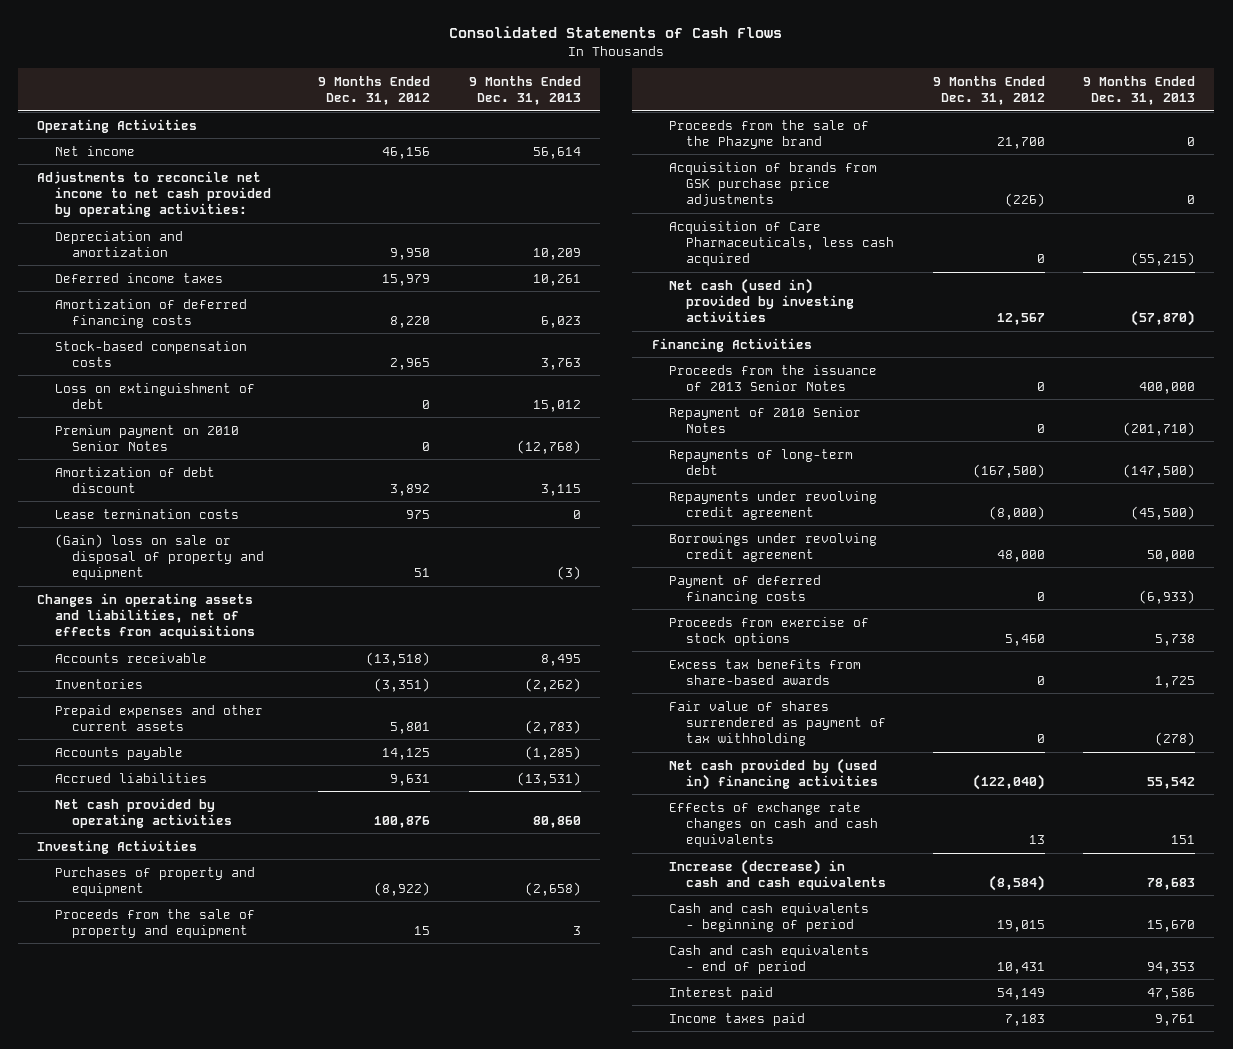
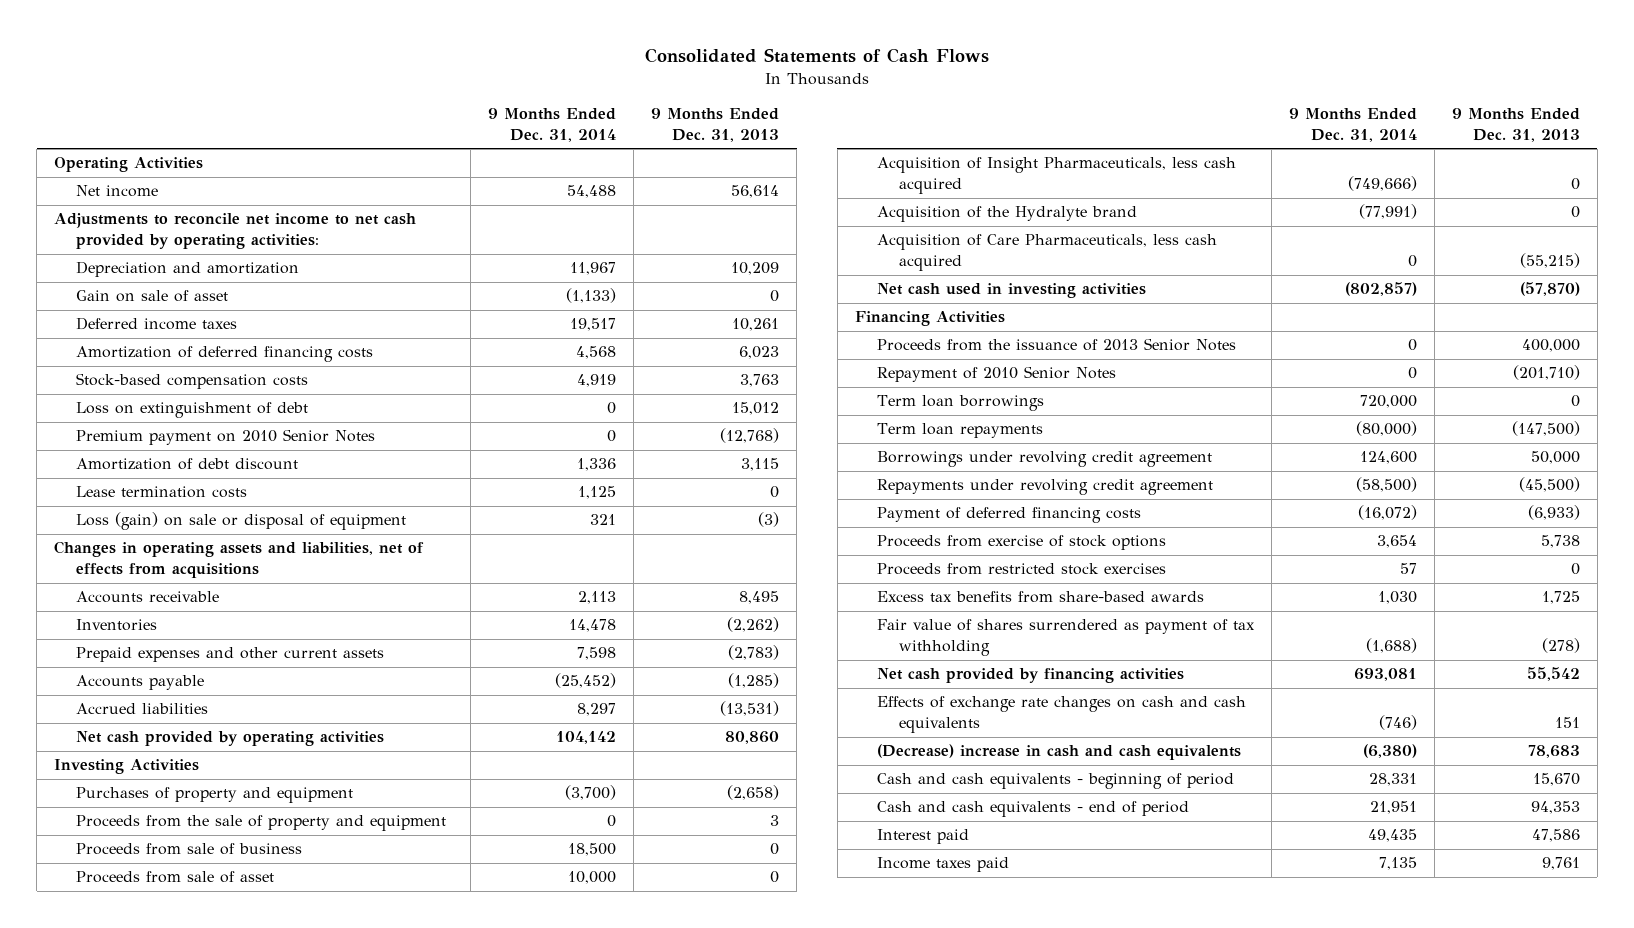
[318,75,431,106] 9 Months Ended Dec. 31, 2012 -> none
none -> [488,108,617,142] 9 Months Ended Dec. 31, 2014
none -> [76,290,229,303] Gain on sale of asset
[54,533,264,581] (Gain) loss on sale or disposal of property and equipment -> [76,512,407,531] Loss (gain) on sale or disposal of equipment
[668,119,869,149] Proceeds from the sale of the Phazyme brand -> [76,843,303,856] Proceeds from sale of business
none -> [76,871,275,884] Proceeds from sale of asset
[668,161,877,207] Acquisition of brands from GSK purchase price adjustments -> [877,157,1237,195] Acquisition of Insight Pharmaceuticals, less cash acquired
none -> [877,206,1138,223] Acquisition of the Hydralyte brand
[668,277,855,323] Net cash (used in) provided by investing activities -> [877,283,1147,299] Net cash used in investing activities
none -> [877,395,1045,412] Term loan borrowings
[668,448,853,475] Repayments of long-term debt -> [877,423,1044,439] Term loan repayments
[668,490,877,520] Repayments under revolving credit agreement -> [877,479,1214,496] Repayments under revolving credit agreement
none -> [877,563,1167,576] Proceeds from restricted stock exercises
[668,757,879,790] Net cash provided by (used in) financing activities -> [877,668,1185,684] Net cash provided by financing activities
[668,858,887,890] Increase (decrease) in cash and cash equivalents -> [877,744,1242,761] (Decrease) increase in cash and cash equivalents

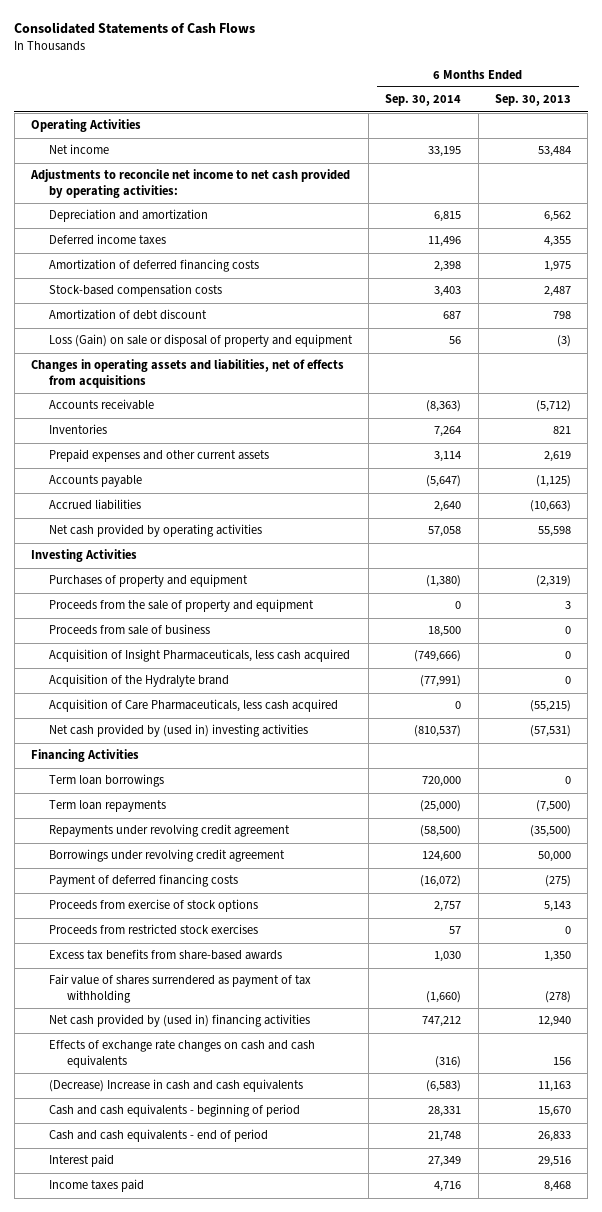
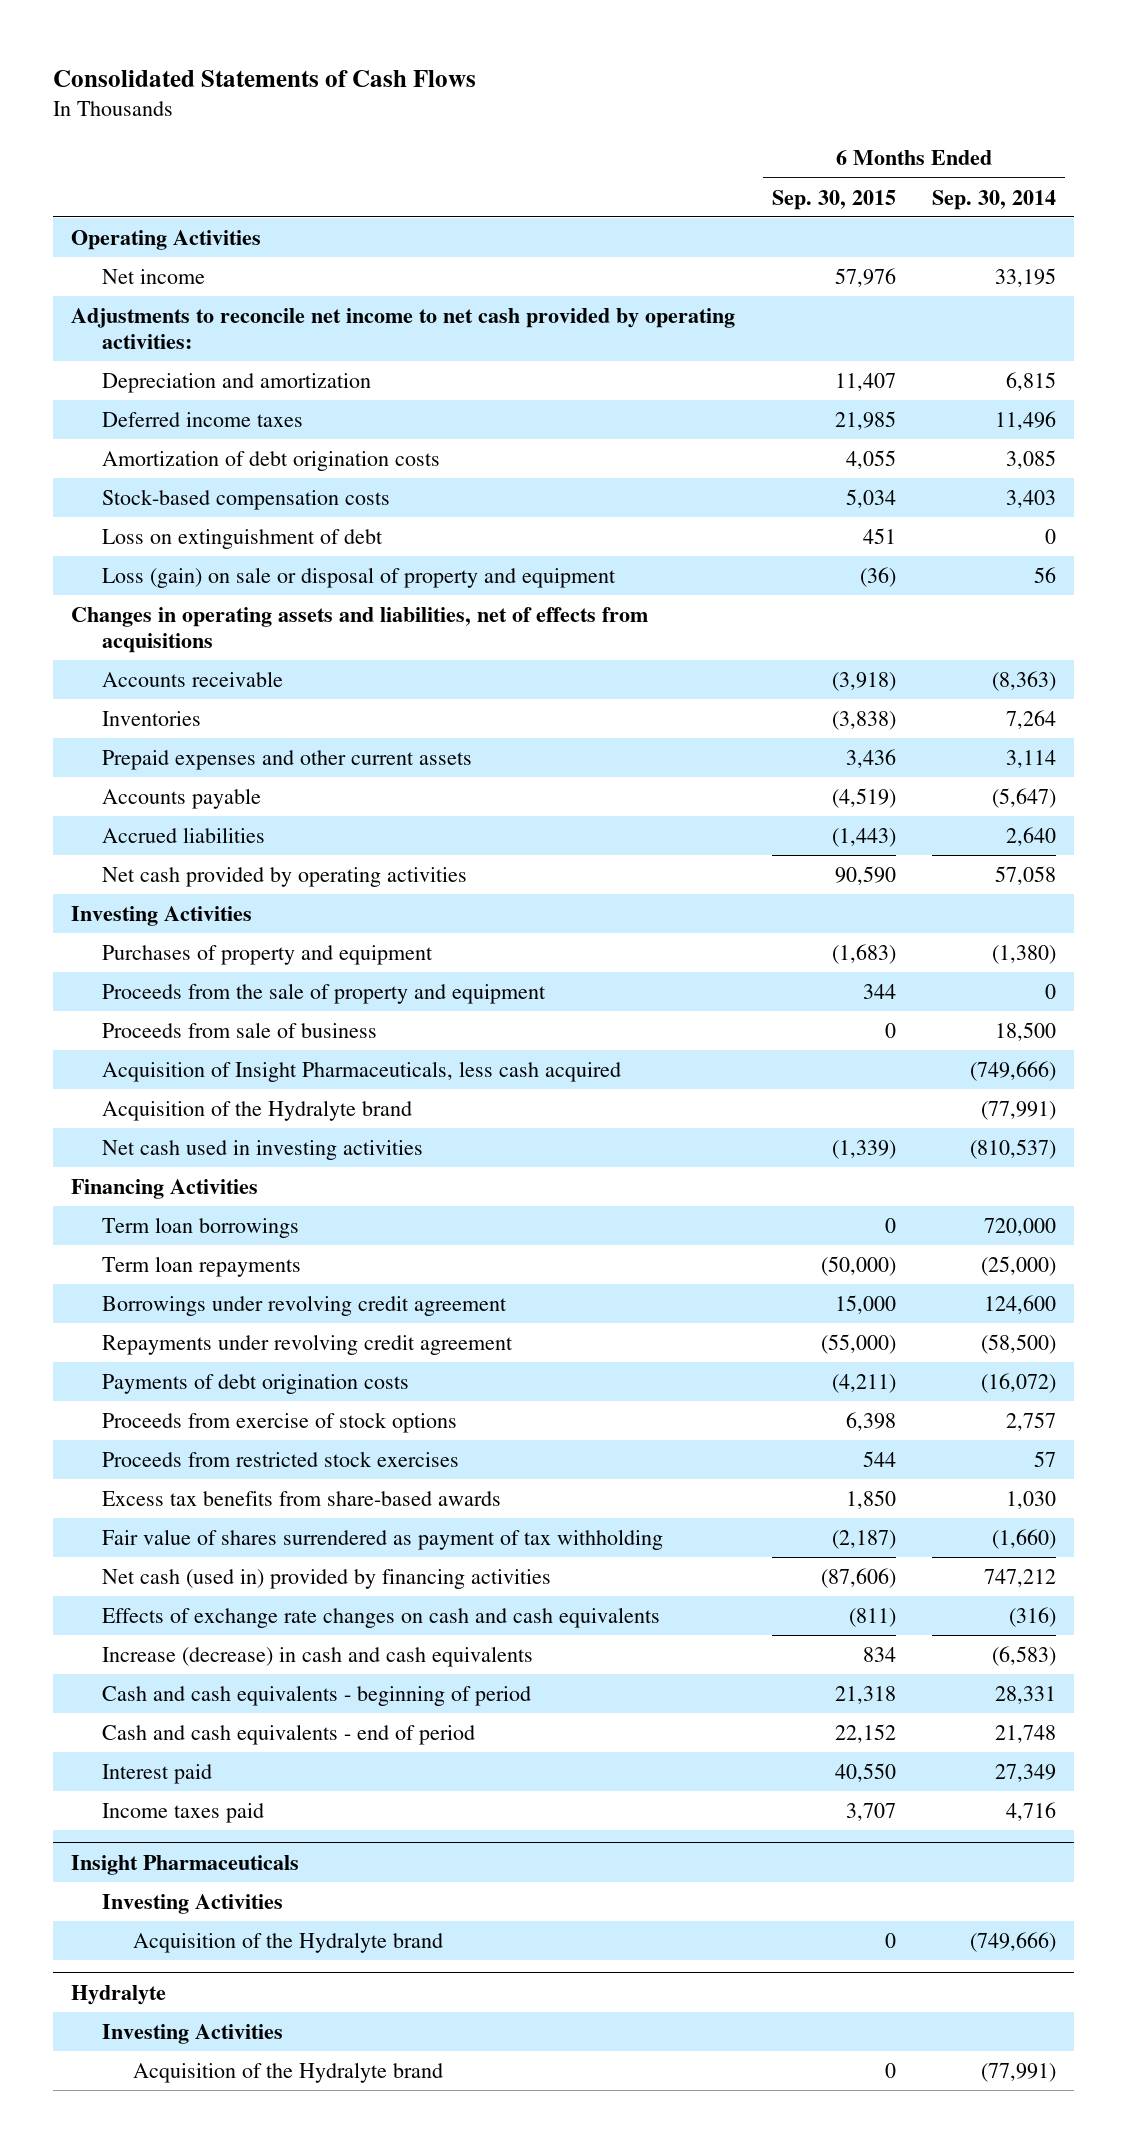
[494,94,571,107] Sep. 30, 2013 -> none
none -> [771,189,896,210] Sep. 30, 2015
[48,259,259,273] Amortization of deferred financing costs -> [101,450,440,471] Amortization of debt origination costs
[434,261,462,273] 2,398 -> [1006,449,1057,469] 3,085
[48,309,207,321] Amortization of debt discount -> none
none -> [101,528,383,549] Loss on extinguishment of debt
[48,334,353,348] Loss (Gain) on sale or disposal of property and equipment -> [101,566,616,588] Loss (gain) on sale or disposal of property and equipment
[48,699,338,713] Acquisition of Care Pharmaceuticals, less cash acquired -> none
[48,724,308,738] Net cash provided by (used in) investing activities -> [101,1139,423,1160] Net cash used in investing activities
[48,824,290,838] Repayments under revolving credit agreement -> [101,1333,513,1355] Repayments under revolving credit agreement
[48,874,238,888] Payment of deferred financing costs -> [101,1373,409,1394] Payments of debt origination costs
[48,1014,310,1028] Net cash provided by (used in) financing activities -> [101,1568,551,1589] Net cash (used in) provided by financing activities
[48,1079,303,1093] (Decrease) Increase in cash and cash equivalents -> [101,1645,533,1667] Increase (decrease) in cash and cash equivalents
none -> [71,1854,300,1875] Insight Pharmaceuticals
none -> [101,1893,283,1914] Investing Activities
none -> [132,1931,443,1953] Acquisition of the Hydralyte brand
none -> [71,1984,167,2005] Hydralyte
none -> [101,2023,283,2044] Investing Activities
none -> [132,2061,443,2083] Acquisition of the Hydralyte brand

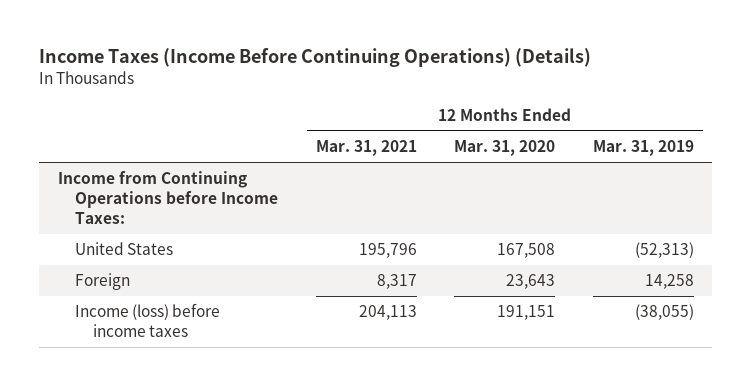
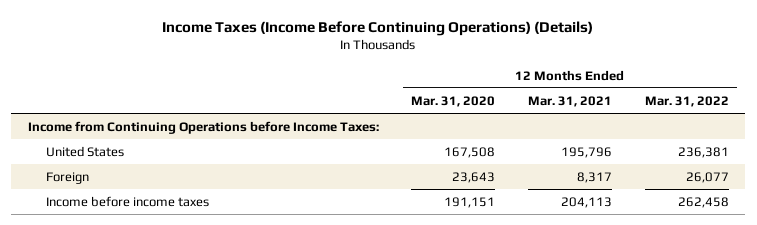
[592,140,694,157] Mar. 31, 2019 -> none
none -> [645,95,730,107] Mar. 31, 2022
[75,303,221,338] Income (loss) before income taxes -> [46,195,210,207] Income before income taxes

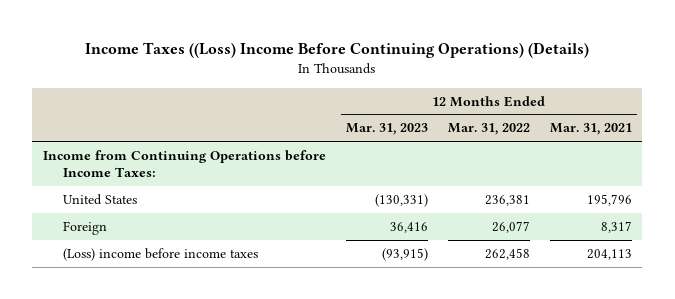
[162,20,594,36] Income Taxes (Income Before Continuing Operations) (Details) -> [85,42,590,59] Income Taxes ((Loss) Income Before Continuing Operations) (Details)
[411,95,496,107] Mar. 31, 2020 -> none
none -> [345,123,428,136] Mar. 31, 2023
[46,195,210,207] Income before income taxes -> [62,248,258,262] (Loss) income before income taxes

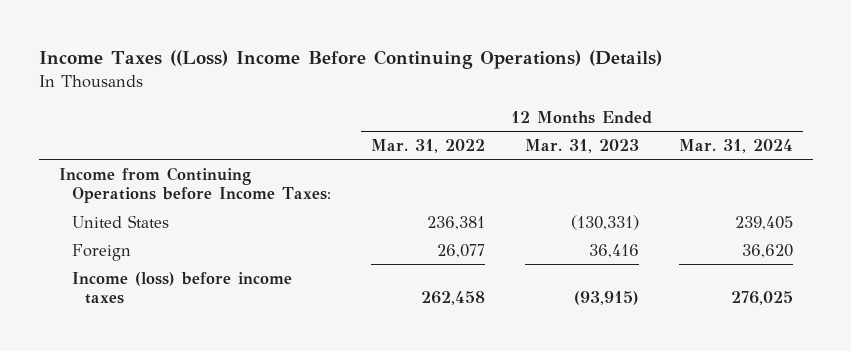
[550,123,633,136] Mar. 31, 2021 -> none
none -> [678,138,793,153] Mar. 31, 2024
[62,248,258,262] (Loss) income before income taxes -> [71,271,292,305] Income (loss) before income taxes

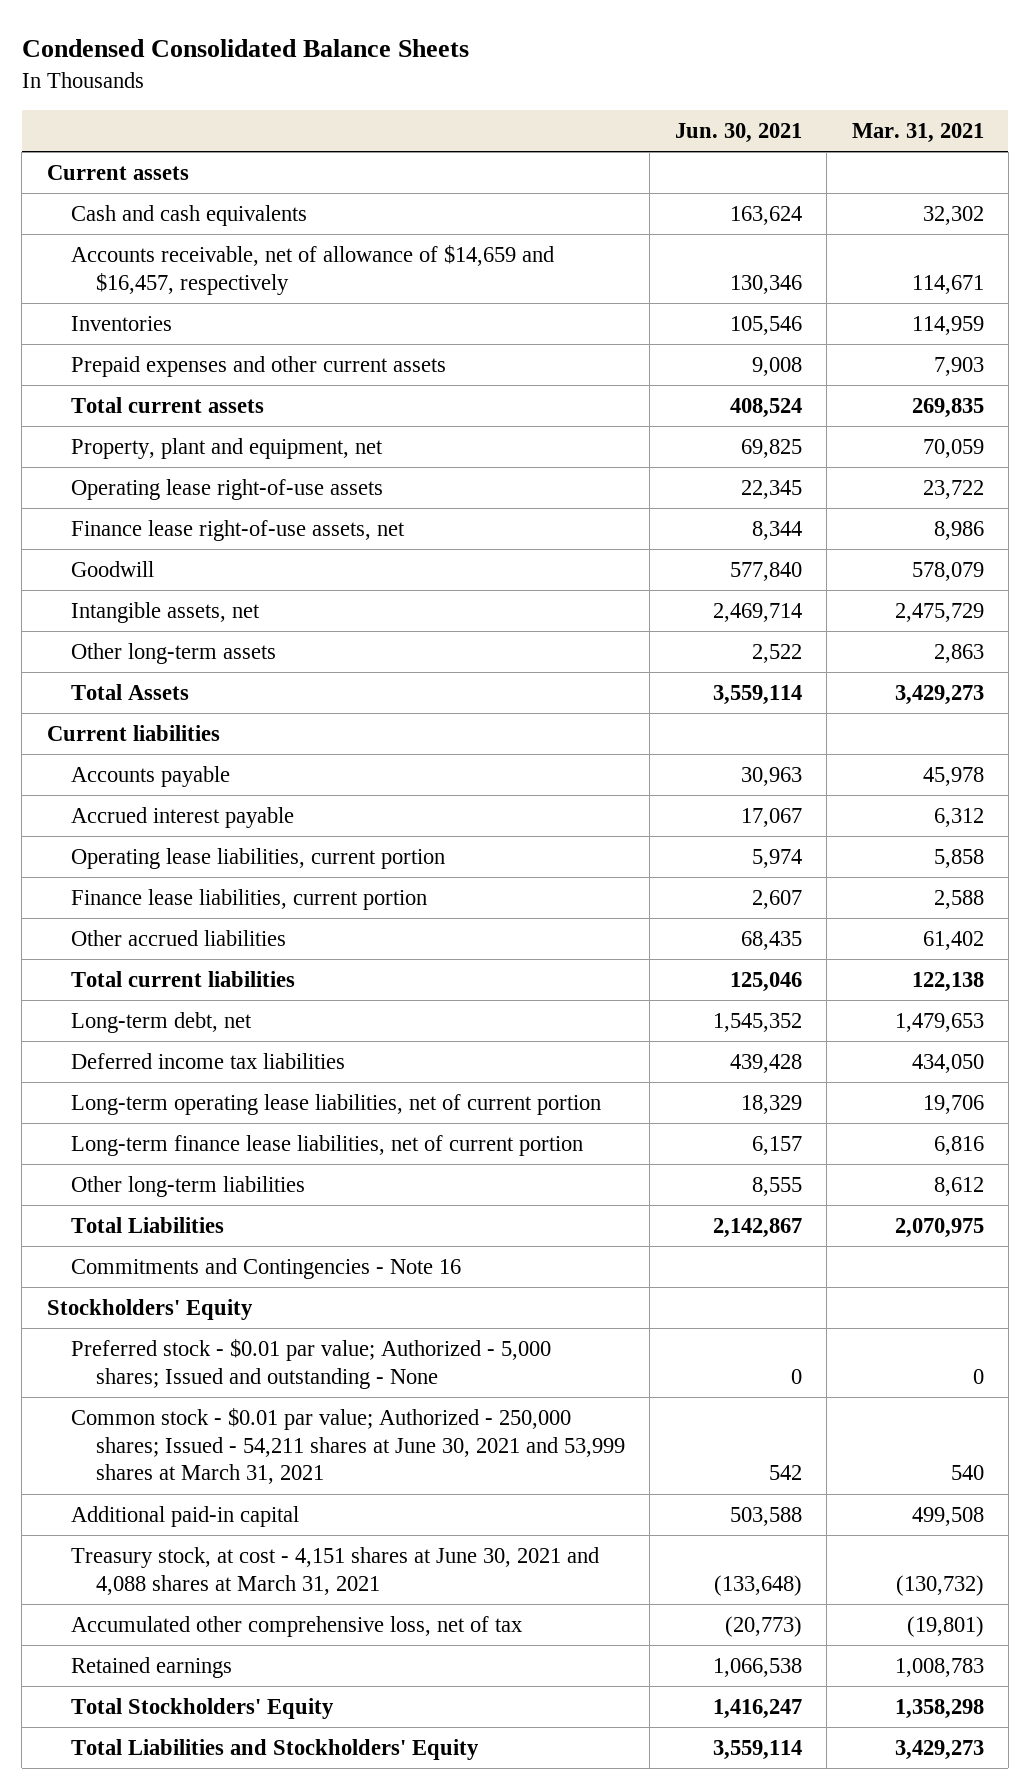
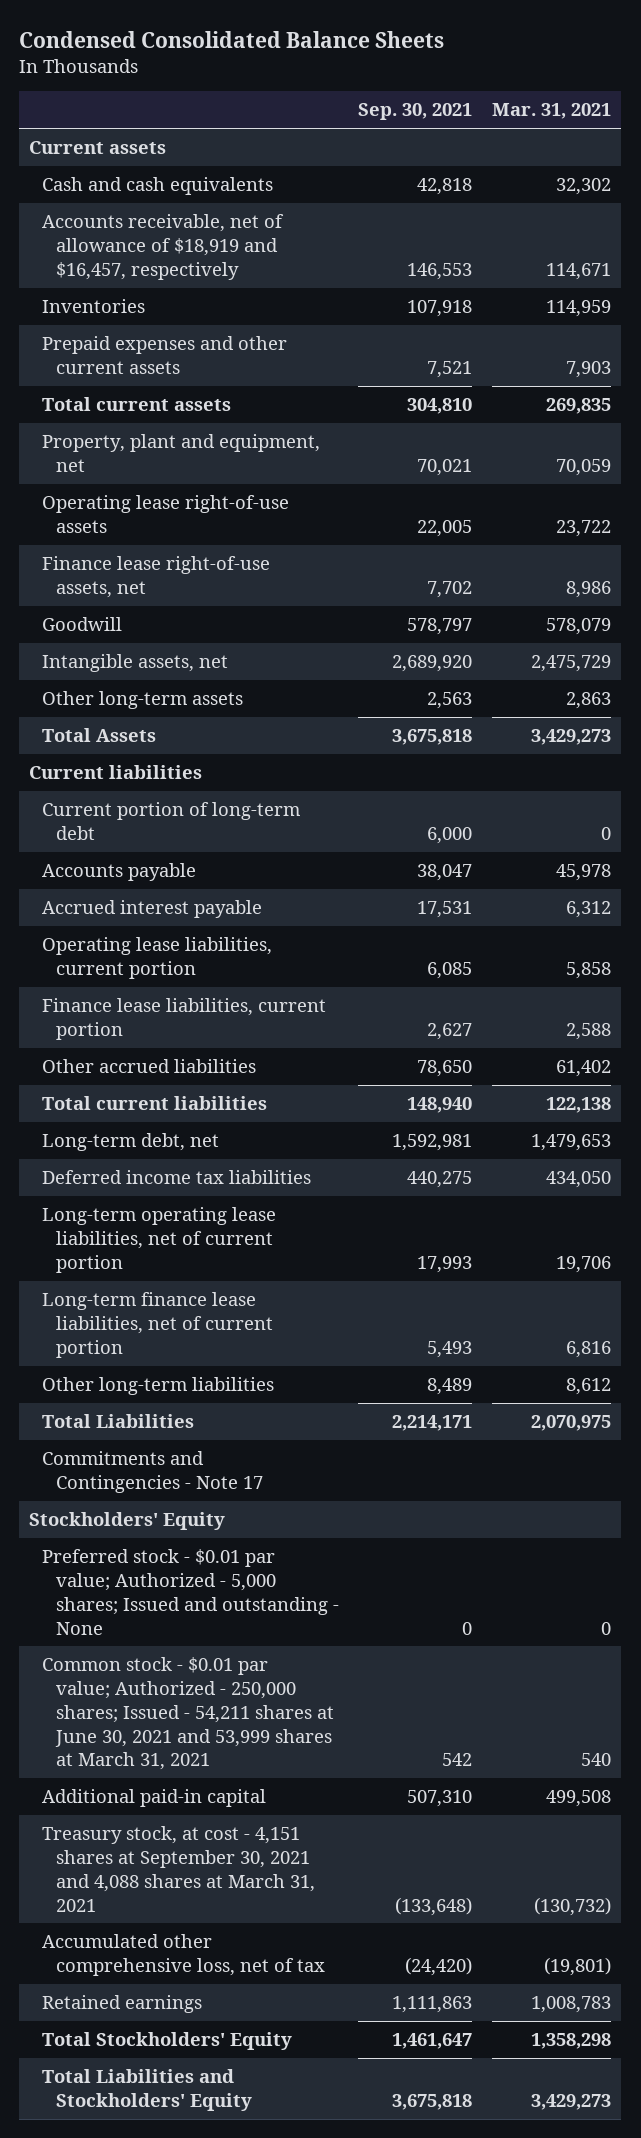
[674,123,802,144] Jun. 30, 2021 -> none
none -> [358,103,473,121] Sep. 30, 2021
[71,244,555,295] Accounts receivable, net of allowance of $14,659 and $16,457, respectively -> [42,214,285,280] Accounts receivable, net of allowance of $18,919 and $16,457, respectively
none -> [42,802,301,840] Current portion of long-term debt
[71,1257,462,1279] Commitments and Contingencies - Note 16 -> [42,1451,263,1493] Commitments and Contingencies - Note 17
[71,1546,600,1595] Treasury stock, at cost - 4,151 shares at June 30, 2021 and 4,088 shares at March 31, 2021 -> [42,1826,315,1912] Treasury stock, at cost - 4,151 shares at September 30, 2021 and 4,088 shares at March 31, 2021

